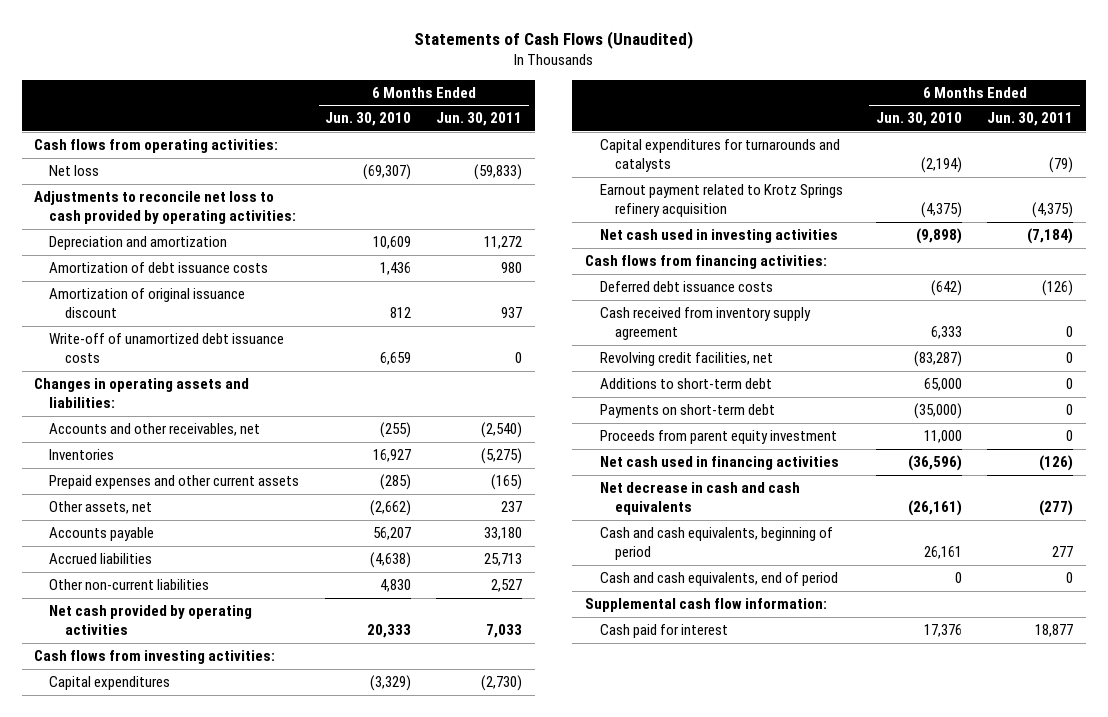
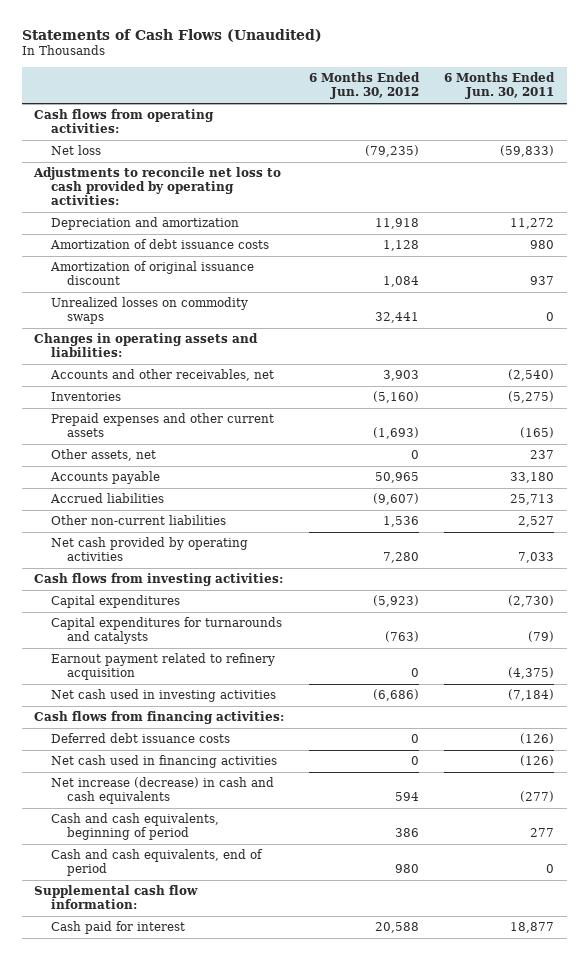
[324,112,411,127] Jun. 30, 2010 -> none
none -> [309,72,421,100] 6 Months Ended Jun. 30, 2012
[49,333,285,364] Write-off of unamortized debt issuance costs -> none
none -> [50,297,248,325] Unrealized losses on commodity swaps
[600,184,844,218] Earnout payment related to Krotz Springs refinery acquisition -> [50,653,275,681] Earnout payment related to refinery acquisition
[600,307,812,341] Cash received from inventory supply agreement -> none
[600,352,774,367] Revolving credit facilities, net -> none
[600,378,773,390] Additions to short-term debt -> none
[600,404,776,419] Payments on short-term debt -> none
[600,430,838,445] Proceeds from parent equity investment -> none
[600,482,801,516] Net decrease in cash and cash equivalents -> [50,777,274,805] Net increase (decrease) in cash and cash equivalents

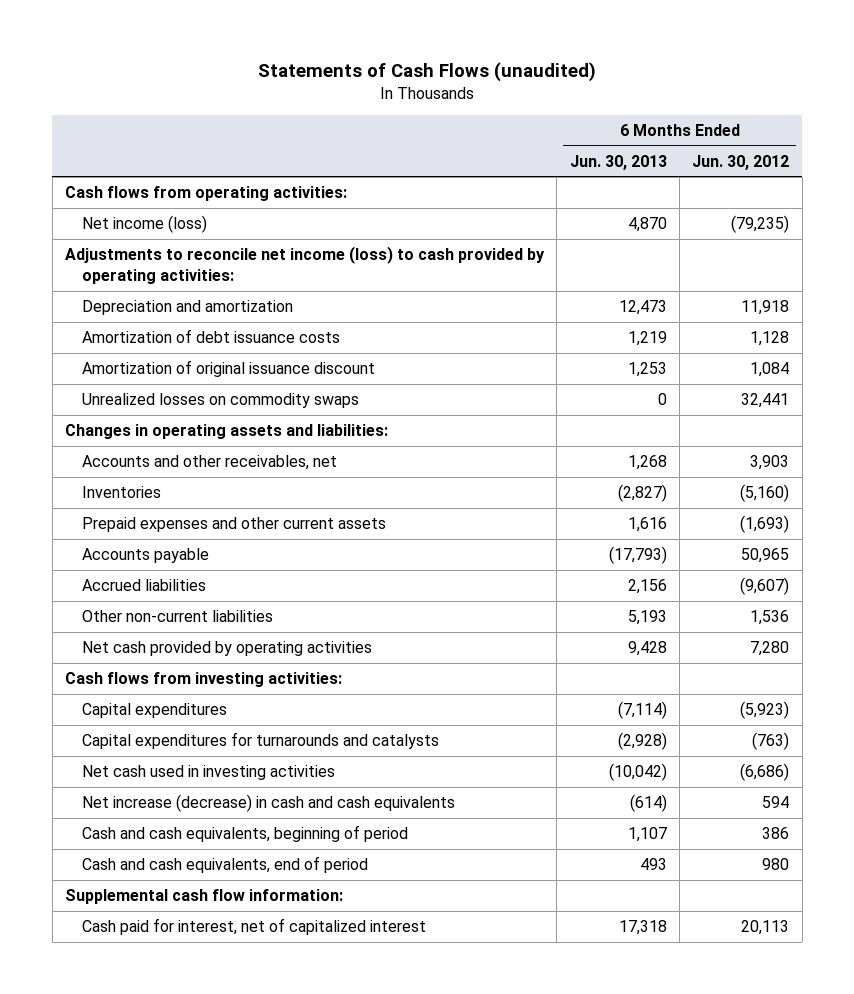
[21,28,322,42] Statements of Cash Flows (Unaudited) -> [258,62,597,83] Statements of Cash Flows (unaudited)
[444,72,556,100] 6 Months Ended Jun. 30, 2011 -> none
none -> [569,154,667,170] Jun. 30, 2013
[50,145,101,156] Net loss -> [81,215,207,234] Net income (loss)
[33,167,282,206] Adjustments to reconcile net loss to cash provided by operating activities: -> [64,246,545,284] Adjustments to reconcile net income (loss) to cash provided by operating activities:
[50,449,156,462] Other assets, net -> none
[50,653,275,681] Earnout payment related to refinery acquisition -> none
[34,711,285,725] Cash flows from financing activities: -> none
[50,733,230,744] Deferred debt issuance costs -> none
[50,755,277,769] Net cash used in financing activities -> none
[50,921,185,935] Cash paid for interest -> [81,918,426,936] Cash paid for interest, net of capitalized interest
[375,922,420,934] 20,588 -> [741,920,790,936] 20,113

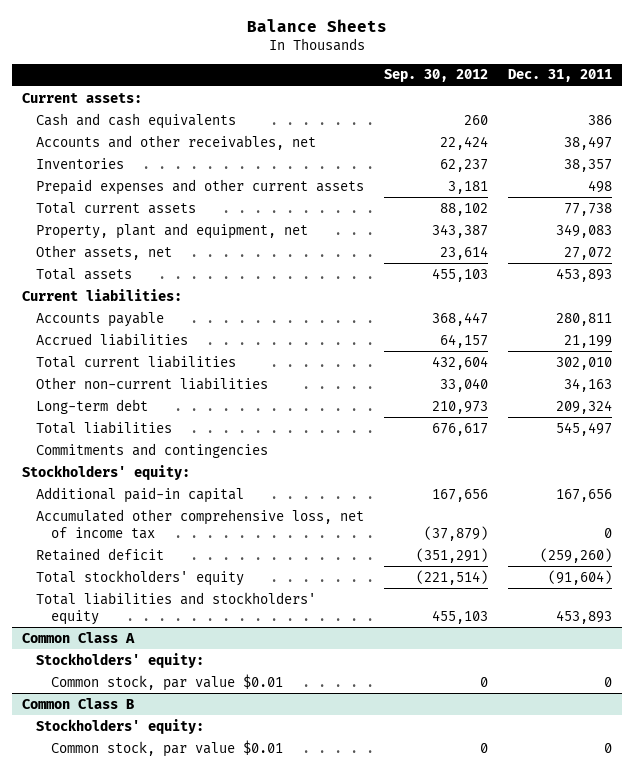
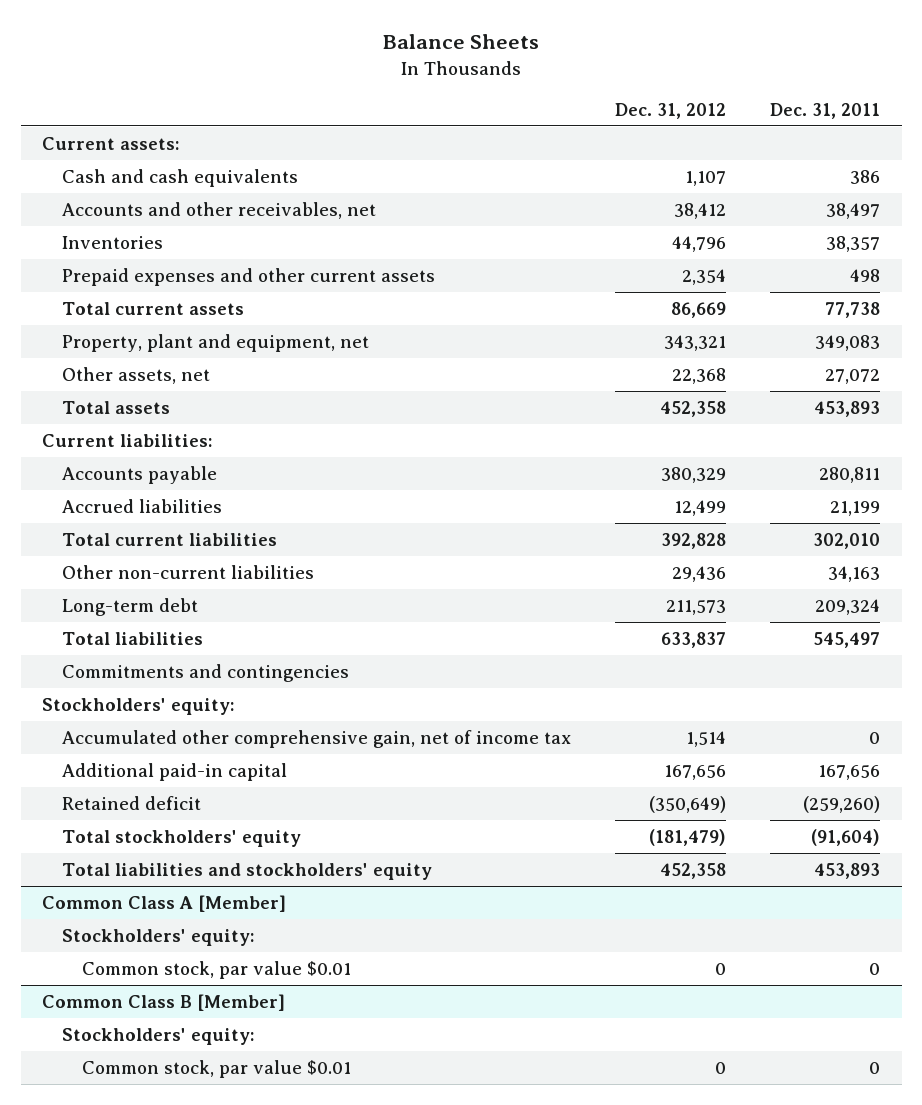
[384,69,489,83] Sep. 30, 2012 -> none
none -> [615,102,727,119] Dec. 31, 2012
none -> [62,729,572,748] Accumulated other comprehensive gain, net of income tax
[36,508,365,539] Accumulated other comprehensive loss, net of income tax -> none
[21,631,135,643] Common Class A -> [42,894,287,912] Common Class A [Member]
[21,697,134,709] Common Class B -> [42,993,286,1011] Common Class B [Member]

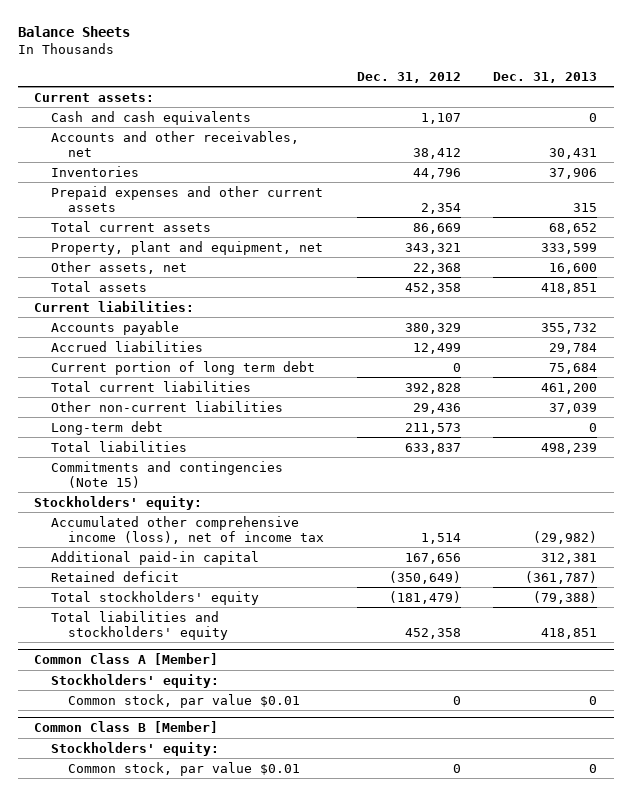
[769,102,880,119] Dec. 31, 2011 -> none
none -> [493,71,598,83] Dec. 31, 2013
none -> [51,360,316,375] Current portion of long term debt
[62,663,350,682] Commitments and contingencies -> [51,460,284,488] Commitments and contingencies (Note 15)
[62,729,572,748] Accumulated other comprehensive gain, net of income tax -> [51,515,324,544] Accumulated other comprehensive income (loss), net of income tax

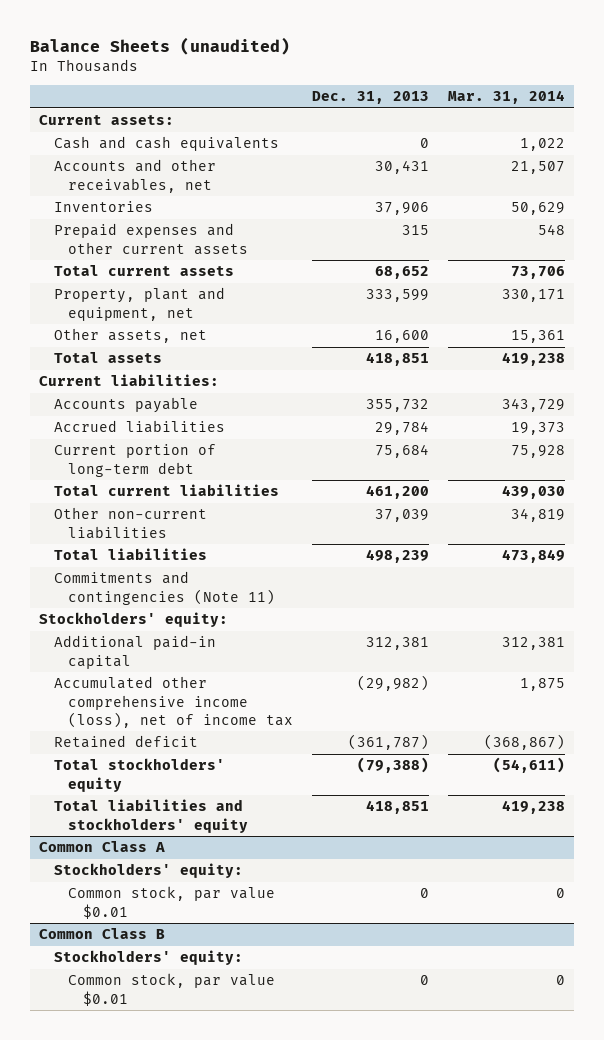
[18,26,131,38] Balance Sheets -> [29,36,290,55] Balance Sheets (unaudited)
[356,71,461,83] Dec. 31, 2012 -> none
none -> [447,90,565,105] Mar. 31, 2014
[51,360,316,375] Current portion of long term debt -> [53,444,216,477] Current portion of long-term debt
[51,420,164,435] Long-term debt -> none
[51,460,284,488] Commitments and contingencies (Note 15) -> [53,571,276,605] Commitments and contingencies (Note 11)
[51,515,324,544] Accumulated other comprehensive income (loss), net of income tax -> [53,676,294,728] Accumulated other comprehensive income (loss), net of income tax
[34,653,219,666] Common Class A [Member] -> [39,841,166,853] Common Class A
[34,721,219,734] Common Class B [Member] -> [39,928,166,940] Common Class B

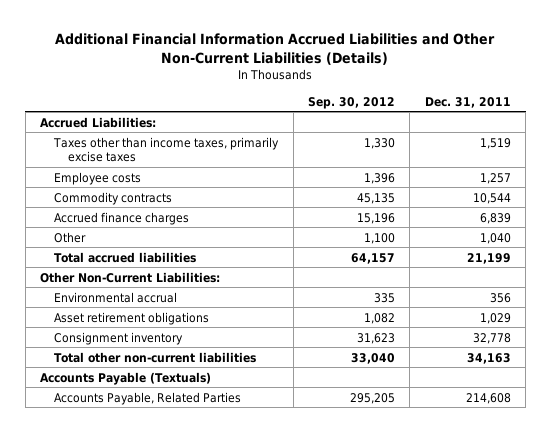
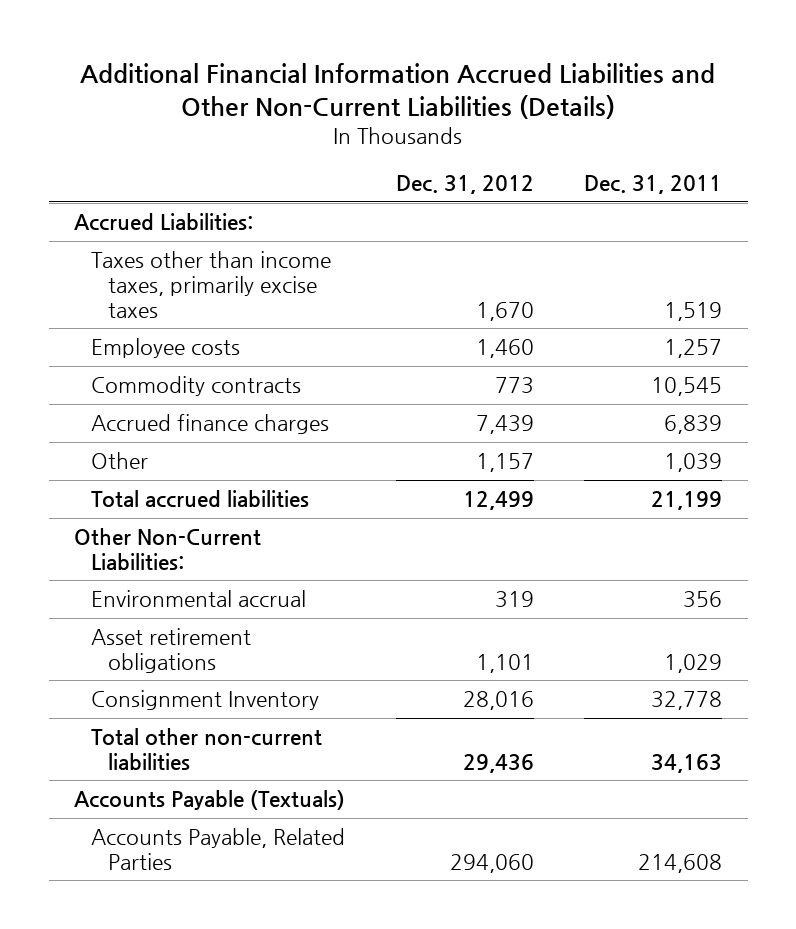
[307,96,395,109] Sep. 30, 2012 -> none
none -> [395,175,534,195] Dec. 31, 2012
[472,192,511,204] 10,544 -> [651,377,723,397] 10,545
[479,232,511,244] 1,040 -> [664,453,723,473] 1,039
[54,331,184,345] Consignment inventory -> [91,690,320,711] Consignment Inventory

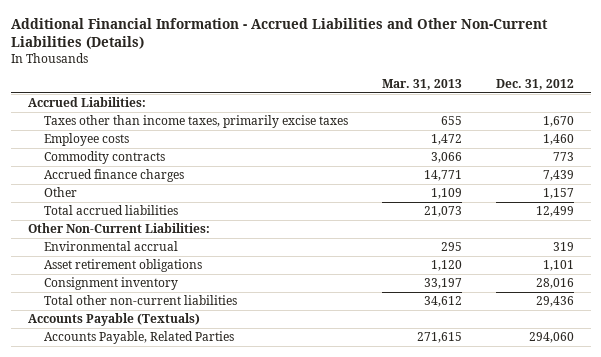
[80,62,716,119] Additional Financial Information Accrued Liabilities and Other Non-Current Liabilities (Details) -> [10,17,548,50] Additional Financial Information - Accrued Liabilities and Other Non-Current Liabilities (Details)
[584,175,723,195] Dec. 31, 2011 -> none
none -> [381,78,462,90] Mar. 31, 2013
[91,690,320,711] Consignment Inventory -> [44,277,179,291] Consignment inventory

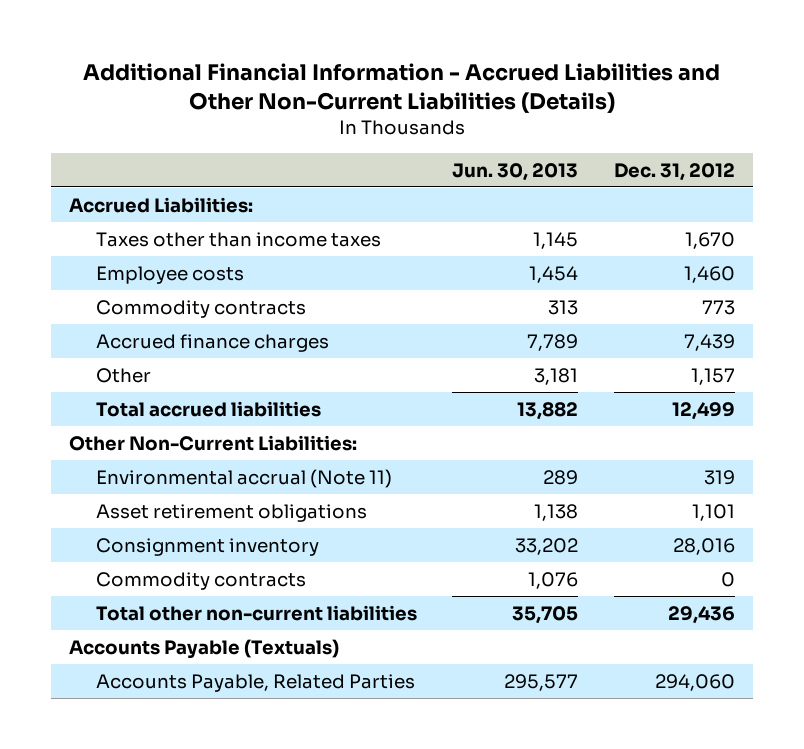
[381,78,462,90] Mar. 31, 2013 -> none
none -> [452,162,579,181] Jun. 30, 2013
[44,115,349,129] Taxes other than income taxes, primarily excise taxes -> [95,231,381,247] Taxes other than income taxes
[44,241,179,252] Environmental accrual -> [95,468,392,488] Environmental accrual (Note 11)
none -> [95,571,306,590] Commodity contracts

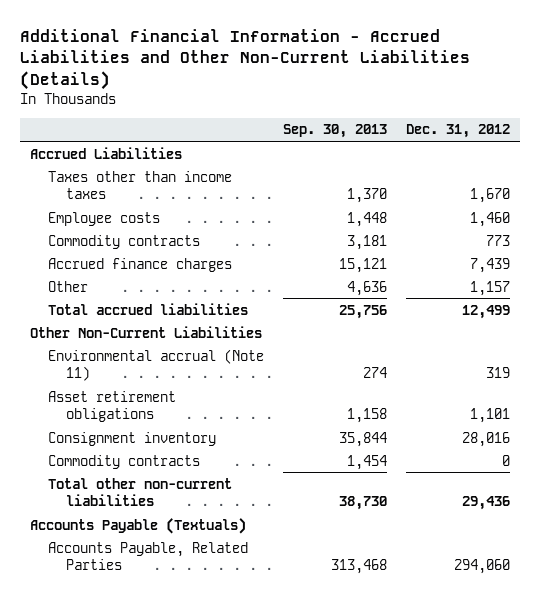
[452,162,579,181] Jun. 30, 2013 -> none
none -> [282,124,387,139] Sep. 30, 2013
[68,196,253,213] Accrued Liabilities: -> [29,146,182,159] Accrued Liabilities
[68,434,357,451] Other Non-Current Liabilities: -> [29,325,262,338] Other Non-Current Liabilities

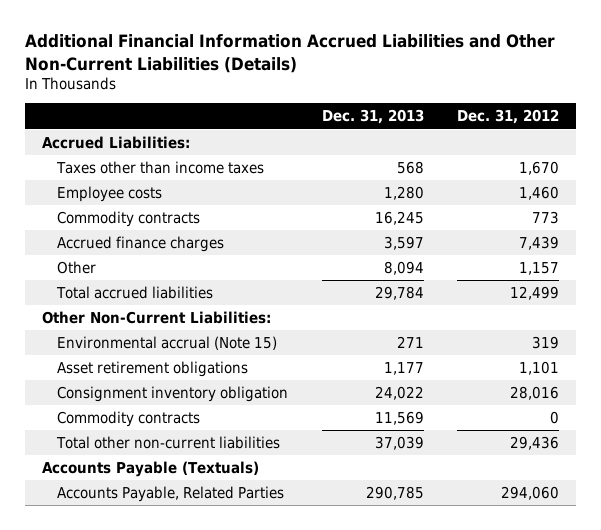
[20,28,471,90] Additional Financial Information - Accrued Liabilities and Other Non-Current Liabilities (Details) -> [24,34,555,73] Additional Financial Information Accrued Liabilities and Other Non-Current Liabilities (Details)
[282,124,387,139] Sep. 30, 2013 -> none
none -> [321,109,424,125] Dec. 31, 2013
[29,146,182,159] Accrued Liabilities -> [41,135,190,149] Accrued Liabilities:
[29,325,262,338] Other Non-Current Liabilities -> [41,310,271,324] Other Non-Current Liabilities:
[47,348,264,382] Environmental accrual (Note 11) -> [56,335,277,350] Environmental accrual (Note 15)
[47,431,216,446] Consignment inventory -> [56,385,288,402] Consignment inventory obligation

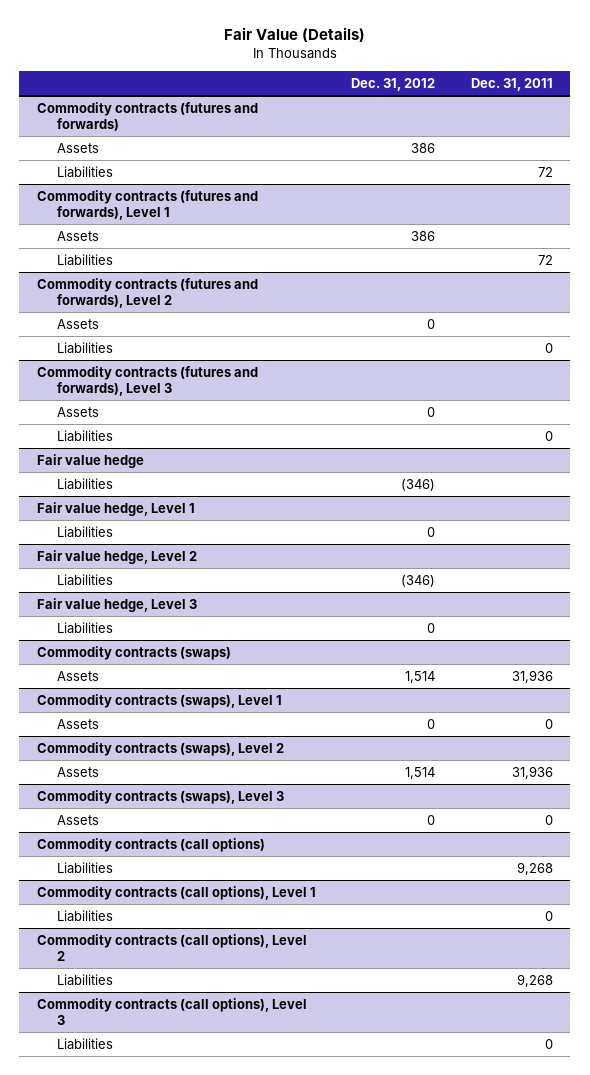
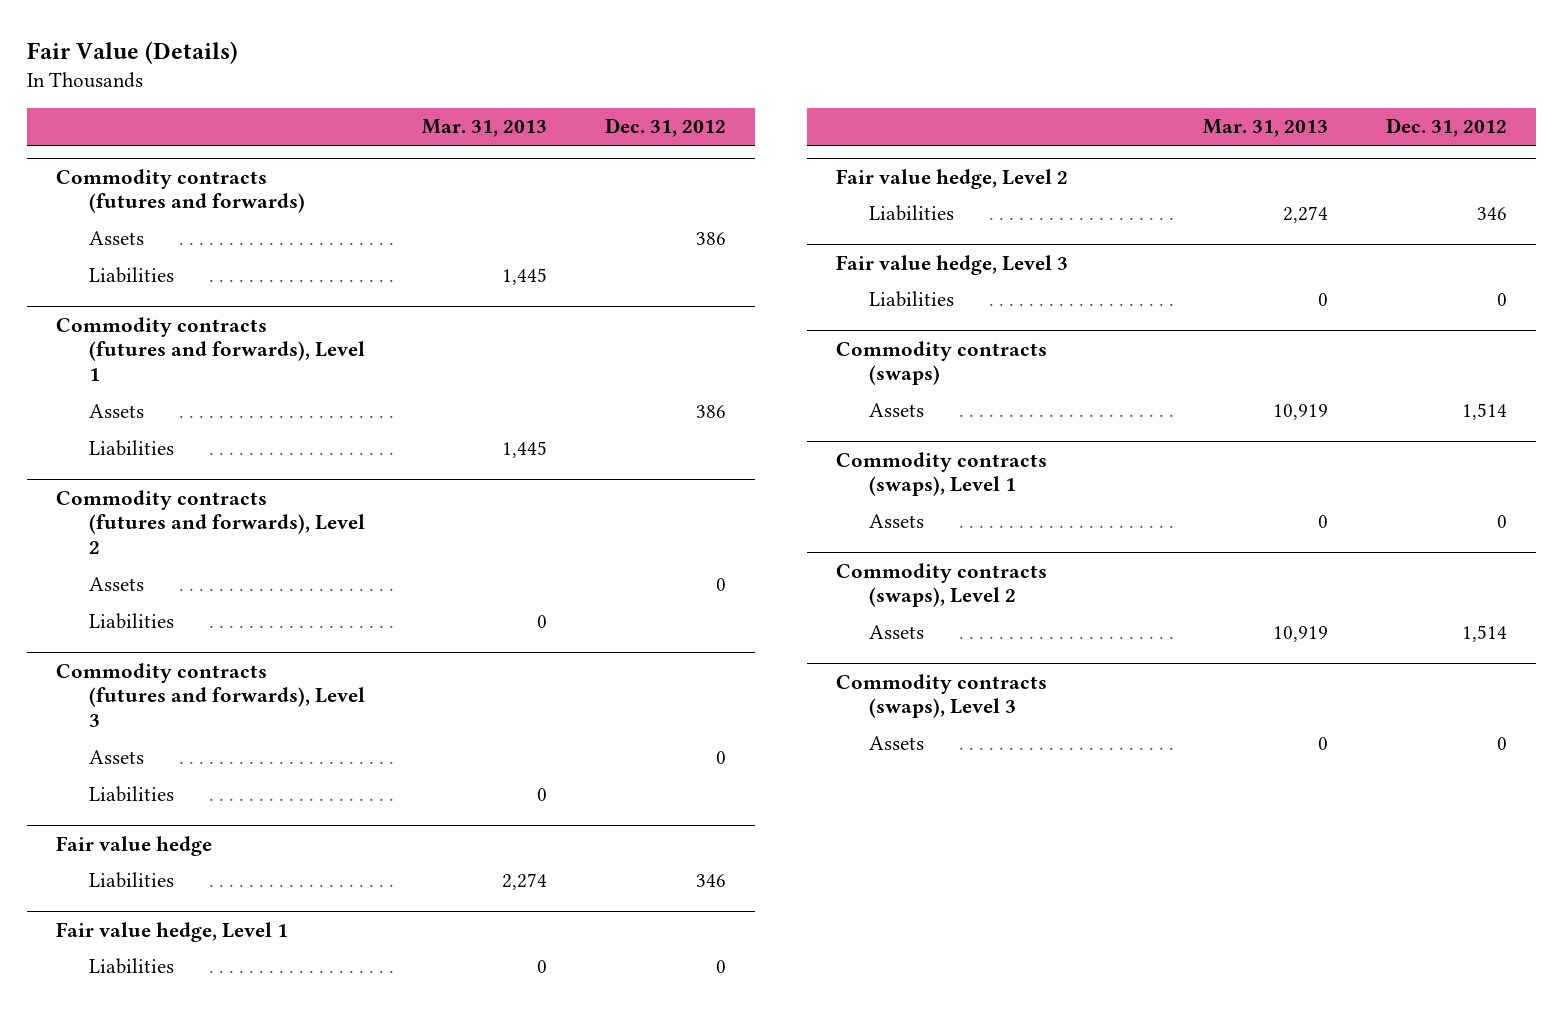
[470,77,553,91] Dec. 31, 2011 -> none
none -> [422,119,548,138] Mar. 31, 2013
[401,478,436,491] (346) -> [696,874,727,888] 346
[401,574,436,587] (346) -> [1476,207,1507,221] 346
[37,837,266,852] Commodity contracts (call options) -> none
[57,861,114,874] Liabilities -> none
[37,885,317,900] Commodity contracts (call options), Level 1 -> none
[57,909,114,922] Liabilities -> none
[37,933,308,962] Commodity contracts (call options), Level 2 -> none
[57,973,114,986] Liabilities -> none
[37,997,308,1026] Commodity contracts (call options), Level 3 -> none
[57,1037,114,1050] Liabilities -> none

